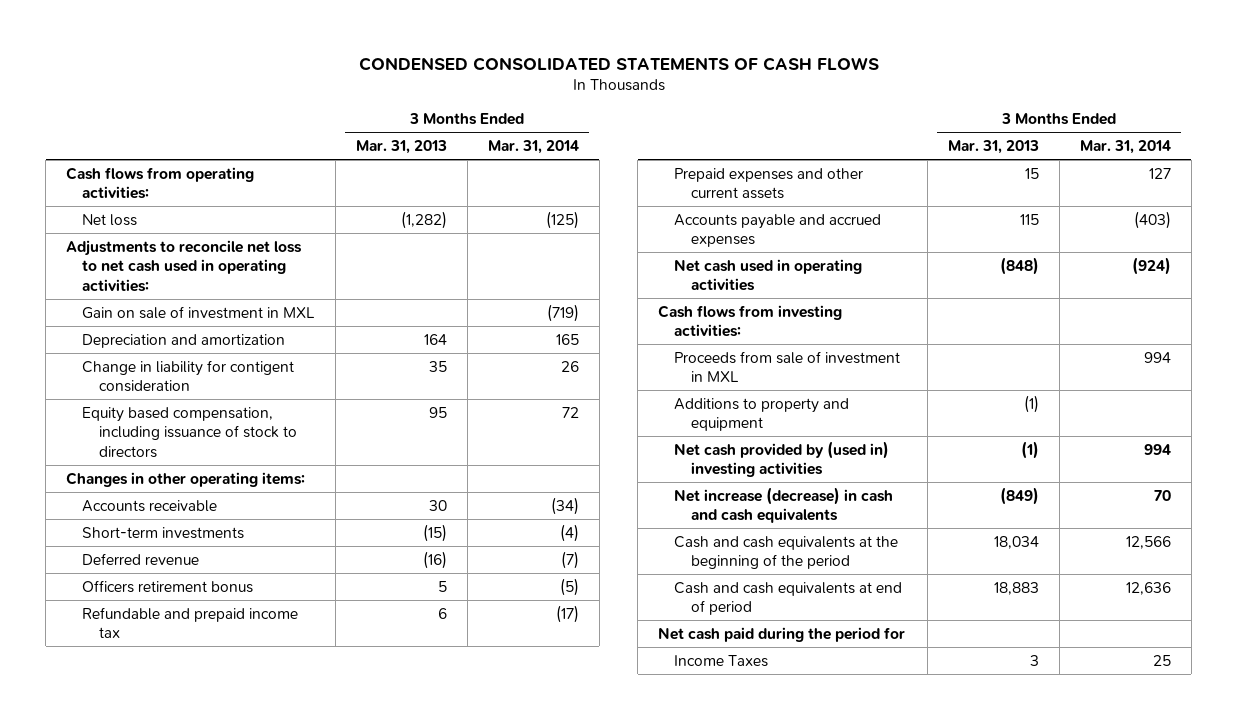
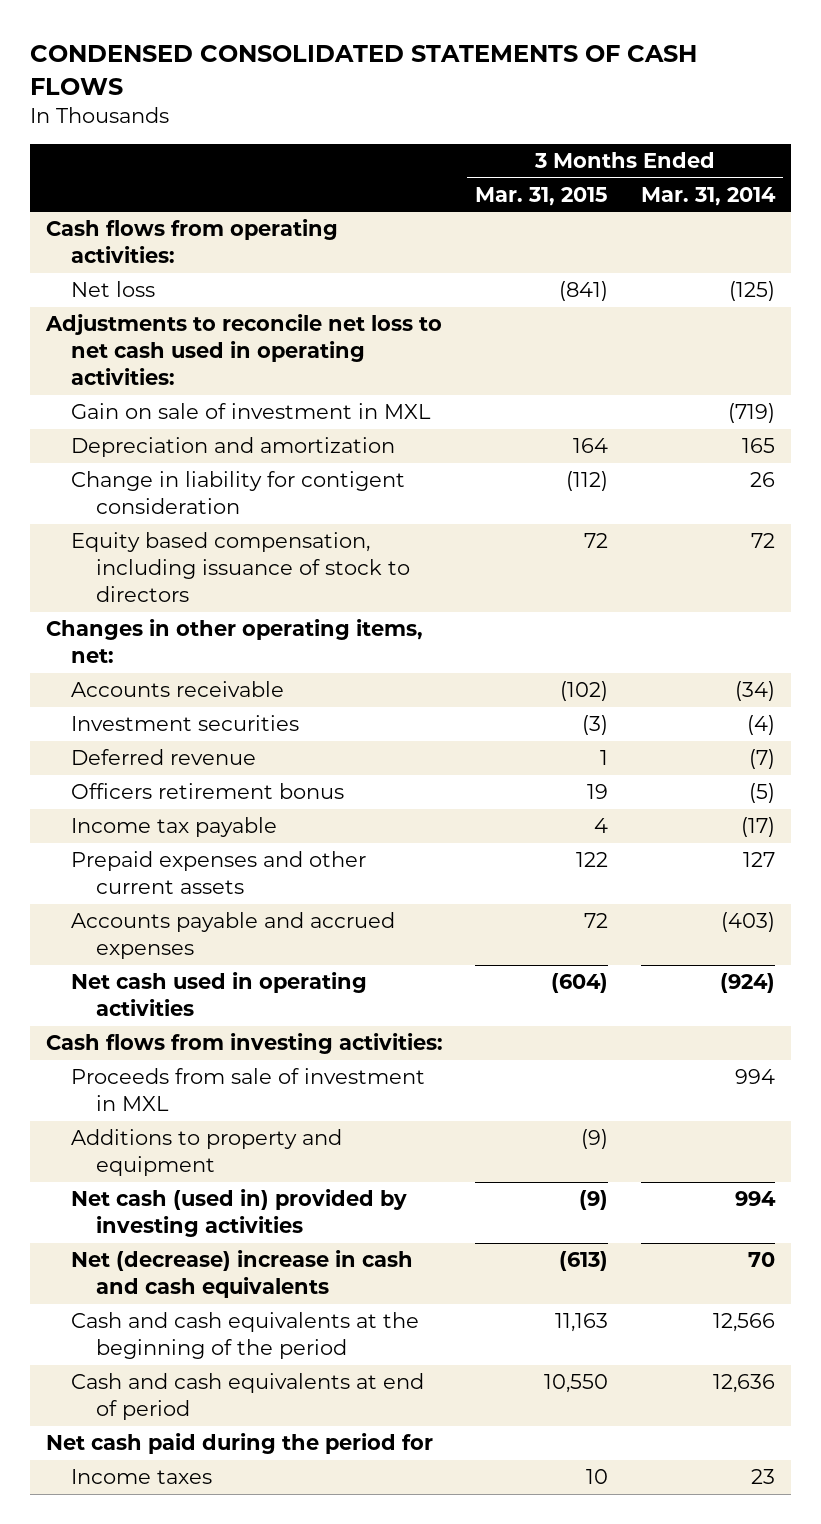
[355,139,447,154] Mar. 31, 2013 -> none
none -> [475,186,609,206] Mar. 31, 2015
[66,471,306,487] Changes in other operating items: -> [45,619,423,664] Changes in other operating items, net:
[82,526,245,539] Short-term investments -> [70,715,299,732] Investment securities
[82,606,299,639] Refundable and prepaid income tax -> none
none -> [70,817,277,838] Income tax payable
[674,440,890,478] Net cash provided by (used in) investing activities -> [70,1189,407,1238] Net cash (used in) provided by investing activities
[674,486,894,524] Net increase (decrease) in cash and cash equivalents -> [70,1250,413,1299] Net (decrease) increase in cash and cash equivalents
[674,654,769,667] Income Taxes -> [70,1469,212,1485] Income taxes
[1152,654,1171,666] 25 -> [750,1469,775,1485] 23

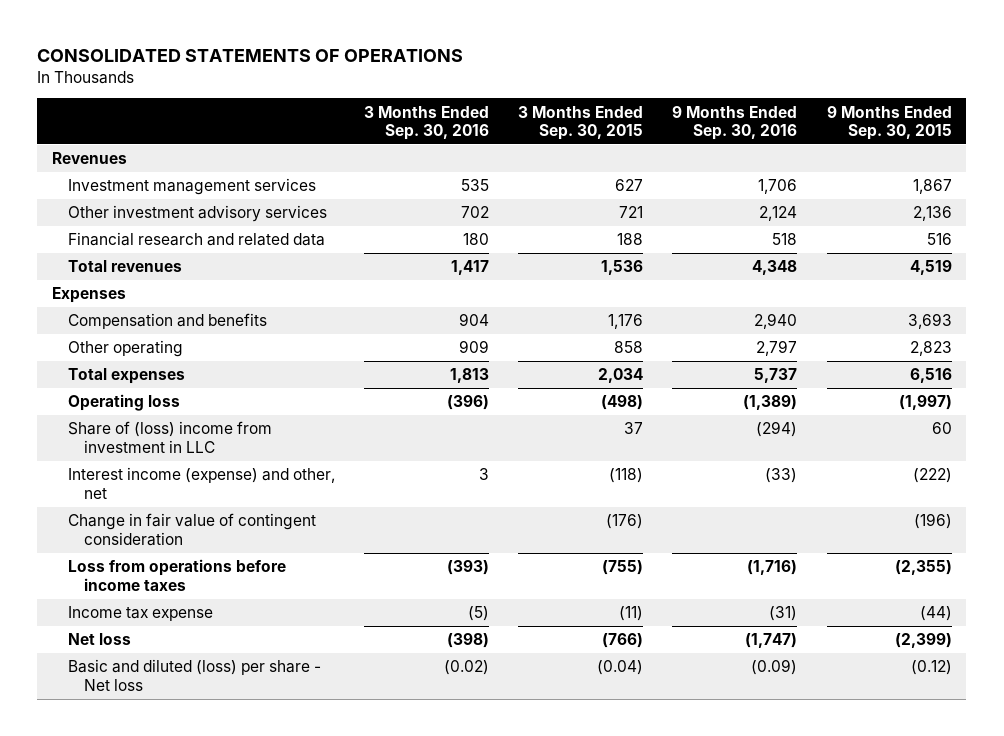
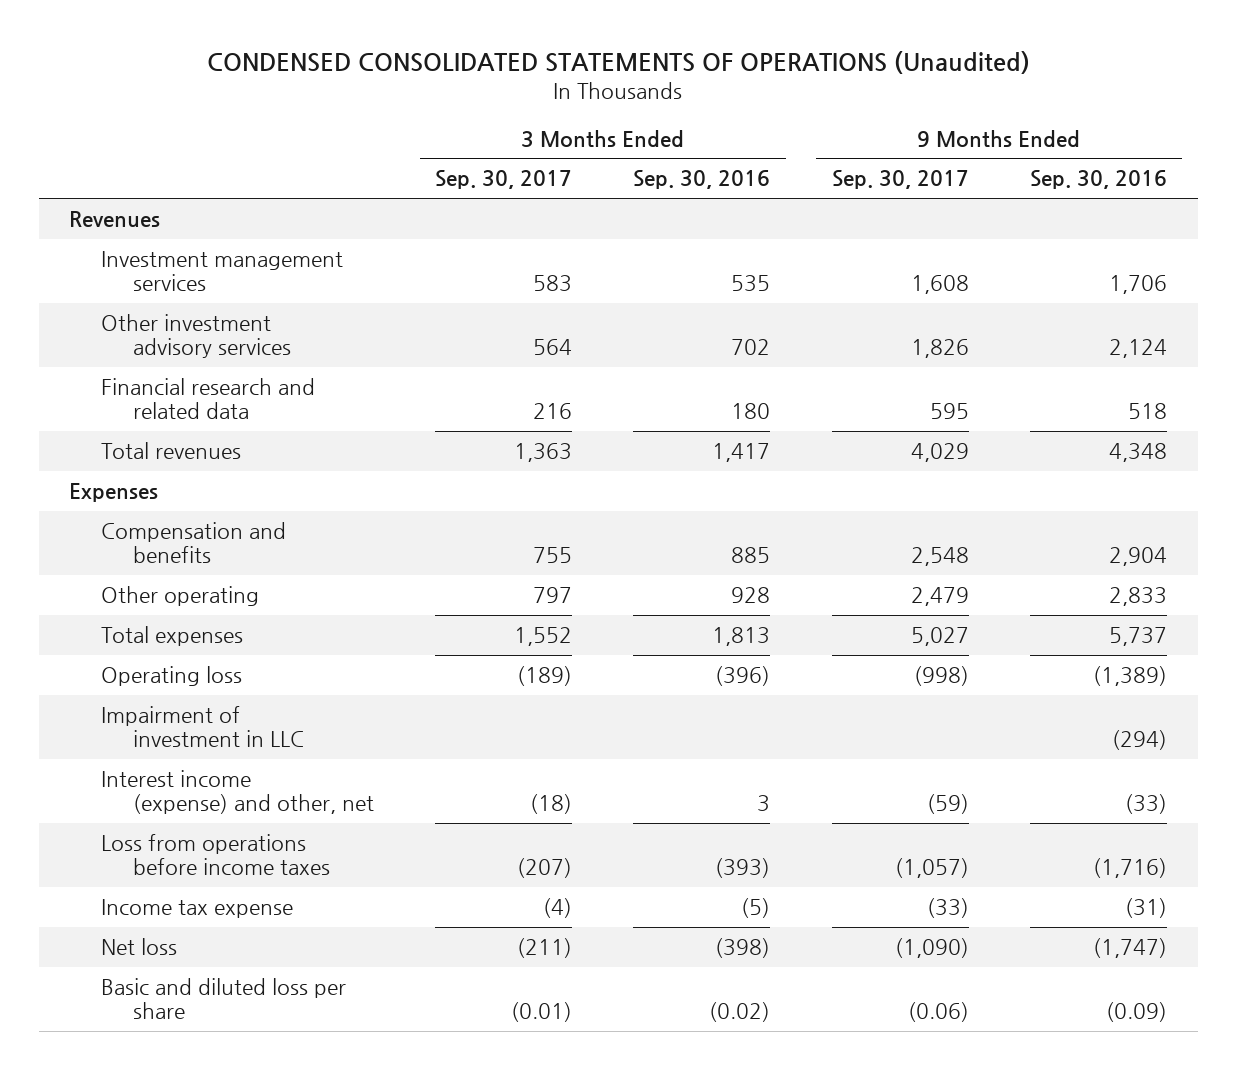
[37,48,464,62] CONSOLIDATED STATEMENTS OF OPERATIONS -> [207,51,1031,75] CONDENSED CONSOLIDATED STATEMENTS OF OPERATIONS (Unaudited)
[518,105,644,141] 3 Months Ended Sep. 30, 2015 -> none
[826,105,952,141] 9 Months Ended Sep. 30, 2015 -> none
none -> [434,170,572,190] Sep. 30, 2017
none -> [831,170,969,190] Sep. 30, 2017
[459,313,490,327] 904 -> [731,546,771,563] 885
[754,313,798,330] 2,940 -> [1109,546,1168,566] 2,904
[459,340,490,354] 909 -> [731,587,771,604] 928
[756,340,798,357] 2,797 -> [1109,587,1168,607] 2,833
[67,421,272,453] Share of (loss) income from investment in LLC -> [100,706,304,747] Impairment of investment in LLC
[67,513,316,546] Change in fair value of contingent consideration -> none
[67,659,321,691] Basic and diluted (loss) per share - Net loss -> [100,978,346,1019] Basic and diluted loss per share

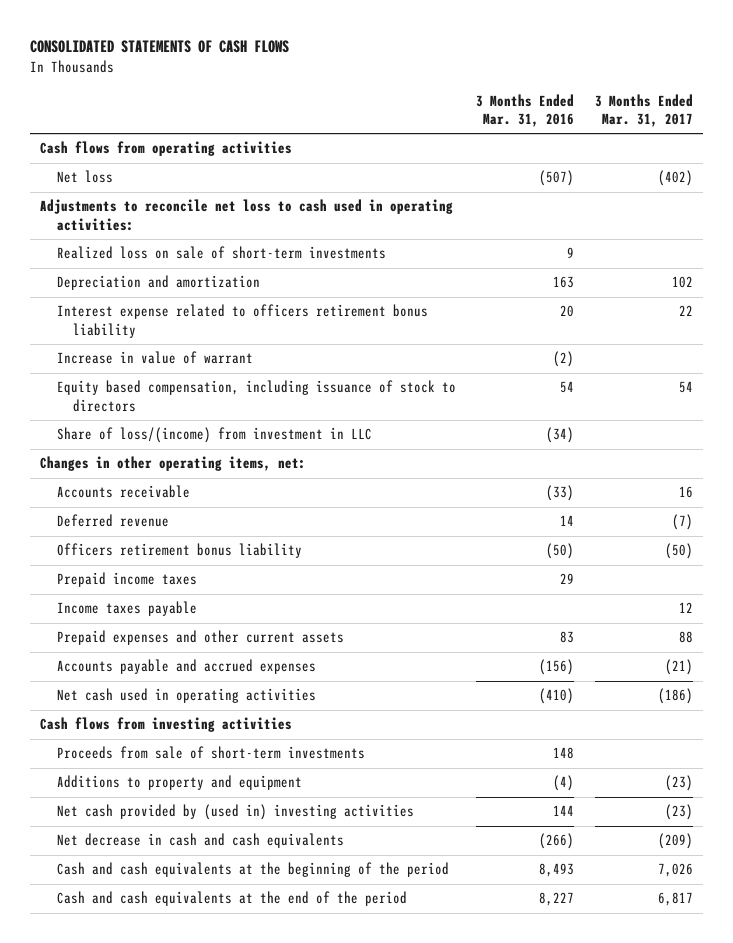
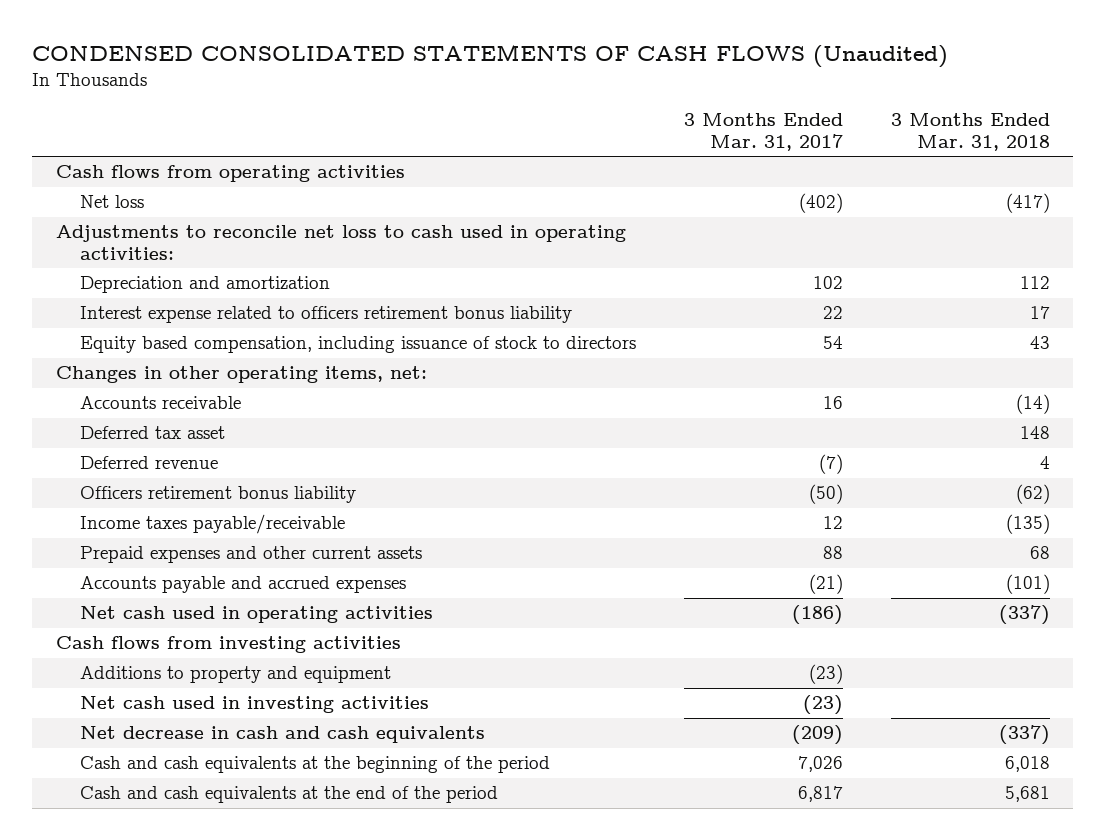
[29,40,289,54] CONSOLIDATED STATEMENTS OF CASH FLOWS -> [32,44,949,69] CONDENSED CONSOLIDATED STATEMENTS OF CASH FLOWS (Unaudited)
[476,93,575,128] 3 Months Ended Mar. 31, 2016 -> none
none -> [890,113,1050,151] 3 Months Ended Mar. 31, 2018
[56,246,386,260] Realized loss on sale of short-term investments -> none
[56,351,253,365] Increase in value of warrant -> none
[56,427,372,444] Share of loss/(income) from investment in LLC -> none
none -> [80,426,226,440] Deferred tax asset
[56,572,197,588] Prepaid income taxes -> none
[56,601,197,617] Income taxes payable -> [80,514,346,535] Income taxes payable/receivable
[56,746,365,760] Proceeds from sale of short-term investments -> none
[56,804,414,821] Net cash provided by (used in) investing activities -> [80,696,430,714] Net cash used in investing activities

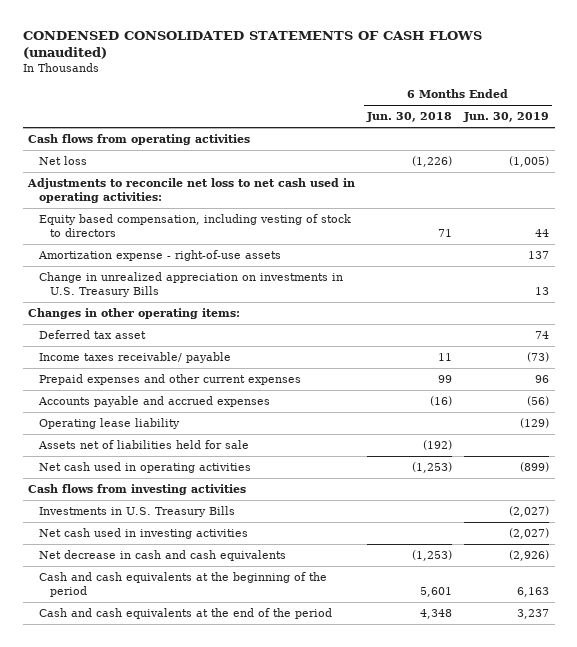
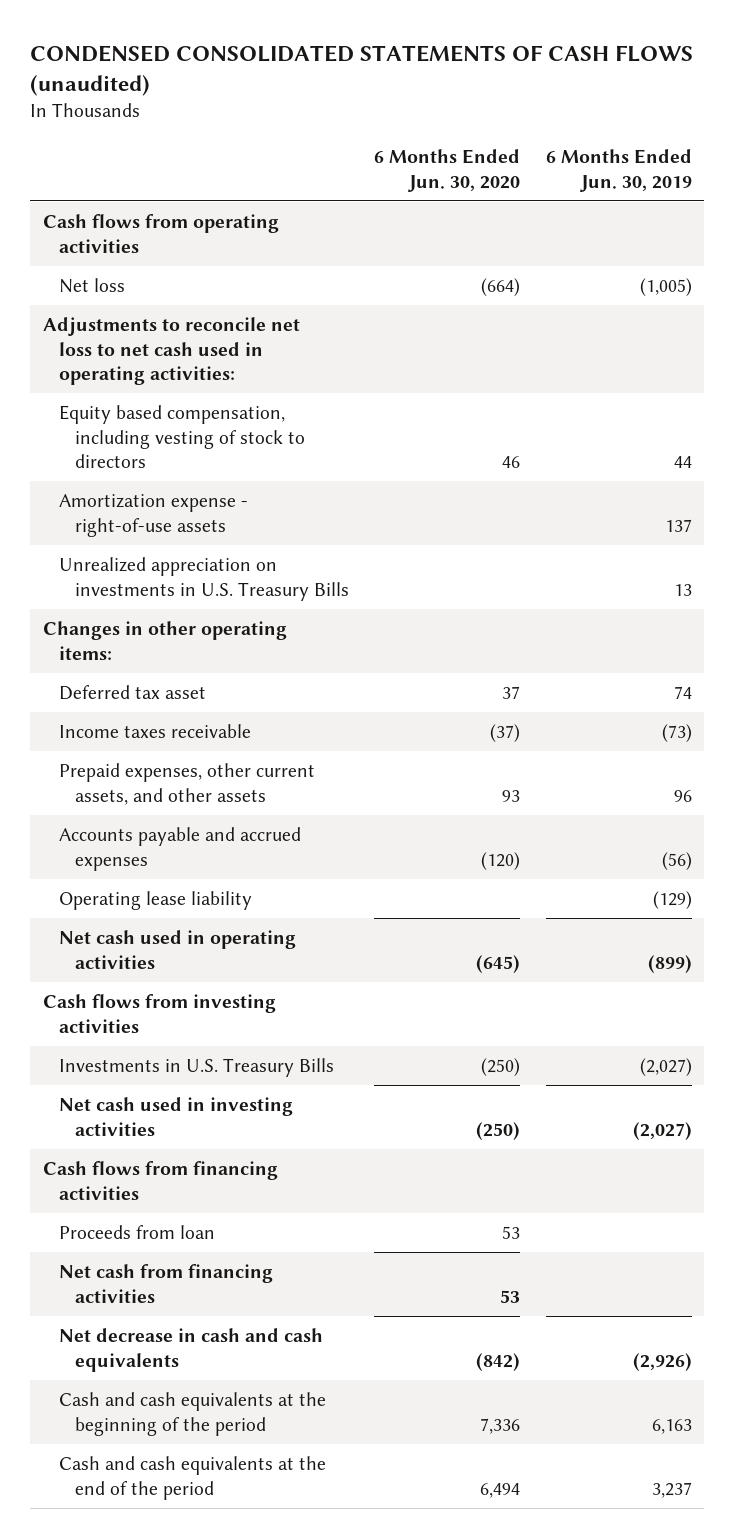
[366,112,453,123] Jun. 30, 2018 -> none
none -> [374,148,521,192] 6 Months Ended Jun. 30, 2020
[39,271,344,297] Change in unrealized appreciation on investments in U.S. Treasury Bills -> [58,556,349,601] Unrealized appreciation on investments in U.S. Treasury Bills
[39,351,232,363] Income taxes receivable/ payable -> [58,723,251,738] Income taxes receivable
[39,373,302,385] Prepaid expenses and other current expenses -> [58,762,315,805] Prepaid expenses, other current assets, and other assets
[38,439,250,449] Assets net of liabilities held for sale -> none
none -> [42,1160,278,1200] Cash flows from financing activities
none -> [58,1224,215,1239] Proceeds from loan
none -> [58,1263,273,1303] Net cash from financing activities

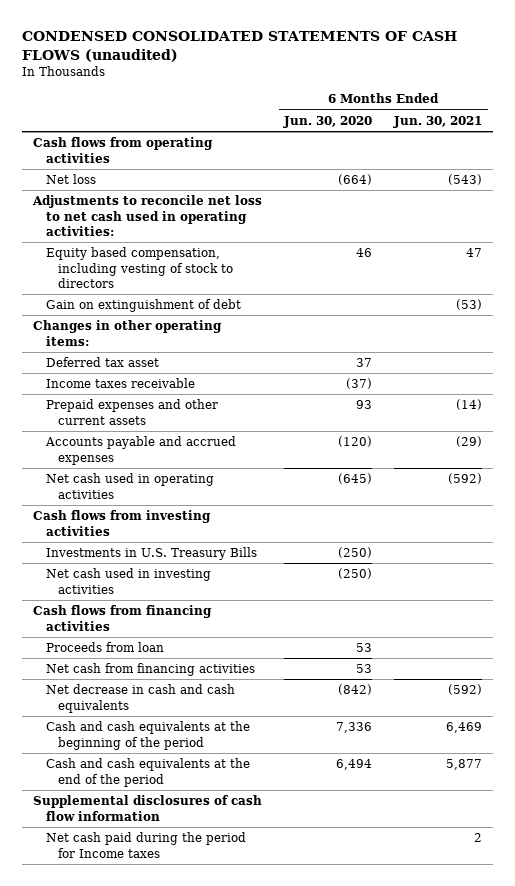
[545,148,692,192] 6 Months Ended Jun. 30, 2019 -> none
none -> [393,115,483,128] Jun. 30, 2021
[58,493,248,537] Amortization expense - right-of-use assets -> none
[58,556,349,601] Unrealized appreciation on investments in U.S. Treasury Bills -> none
none -> [45,299,241,313] Gain on extinguishment of debt
[58,762,315,805] Prepaid expenses, other current assets, and other assets -> [45,399,218,425] Prepaid expenses and other current assets
[58,890,252,910] Operating lease liability -> none
none -> [33,795,263,821] Supplemental disclosures of cash flow information
none -> [45,832,246,858] Net cash paid during the period for Income taxes

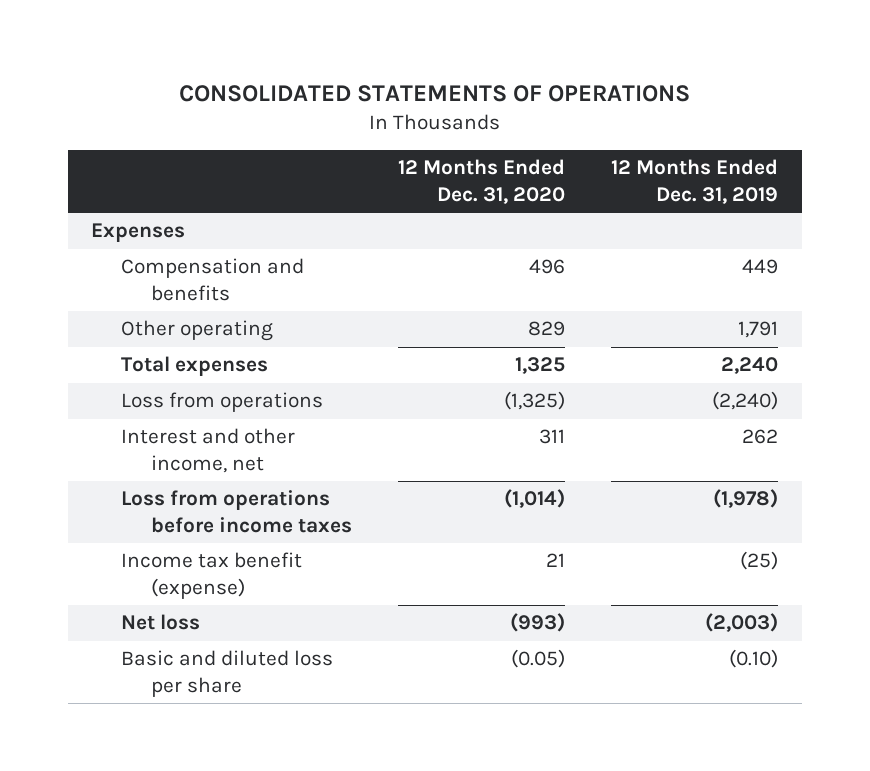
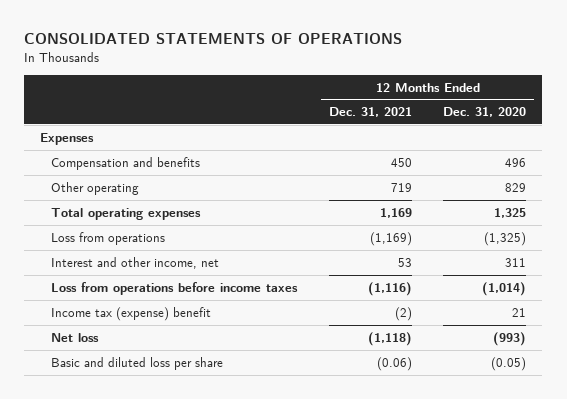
[611,158,779,204] 12 Months Ended Dec. 31, 2019 -> none
none -> [328,107,412,118] Dec. 31, 2021
[121,356,269,377] Total expenses -> [50,207,201,220] Total operating expenses
[121,552,303,600] Income tax benefit (expense) -> [50,306,211,321] Income tax (expense) benefit

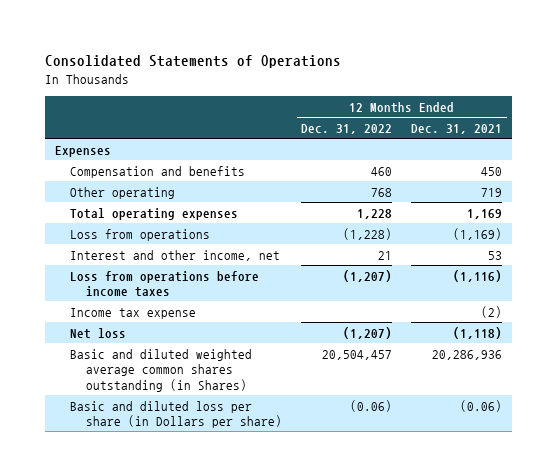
[24,33,403,45] CONSOLIDATED STATEMENTS OF OPERATIONS -> [45,55,342,69] Consolidated Statements of Operations
[443,107,527,118] Dec. 31, 2020 -> none
none -> [301,123,393,134] Dec. 31, 2022
[50,306,211,321] Income tax (expense) benefit -> [70,307,197,319] Income tax expense
none -> [70,348,253,392] Basic and diluted weighted average common shares outstanding (in Shares)
[50,356,223,370] Basic and diluted loss per share -> [70,400,283,429] Basic and diluted loss per share (in Dollars per share)

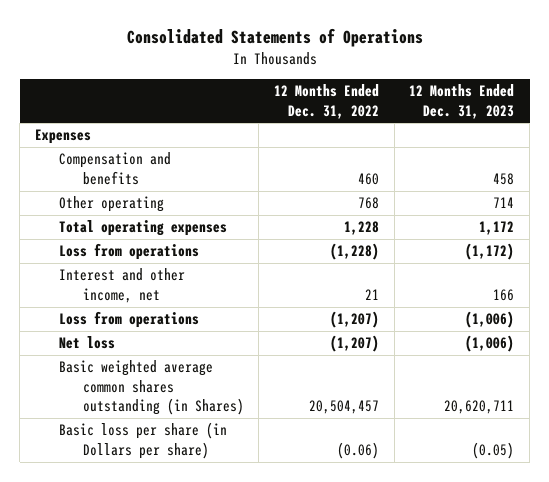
[411,123,503,134] Dec. 31, 2021 -> none
none -> [409,84,515,119] 12 Months Ended Dec. 31, 2023
[70,307,197,319] Income tax expense -> none
[70,270,260,298] Loss from operations before income taxes -> [58,311,199,329] Loss from operations
[70,348,253,392] Basic and diluted weighted average common shares outstanding (in Shares) -> [58,360,244,416] Basic weighted average common shares outstanding (in Shares)
[70,400,283,429] Basic and diluted loss per share (in Dollars per share) -> [58,422,227,459] Basic loss per share (in Dollars per share)

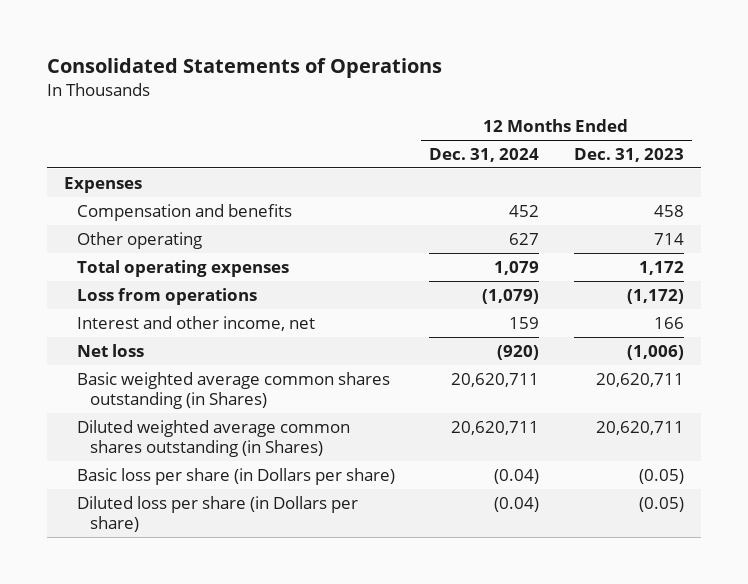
[274,84,380,119] 12 Months Ended Dec. 31, 2022 -> none
none -> [429,148,540,163] Dec. 31, 2024
[58,311,199,329] Loss from operations -> none
none -> [76,419,350,457] Diluted weighted average common shares outstanding (in Shares)
none -> [76,495,358,532] Diluted loss per share (in Dollars per share)

